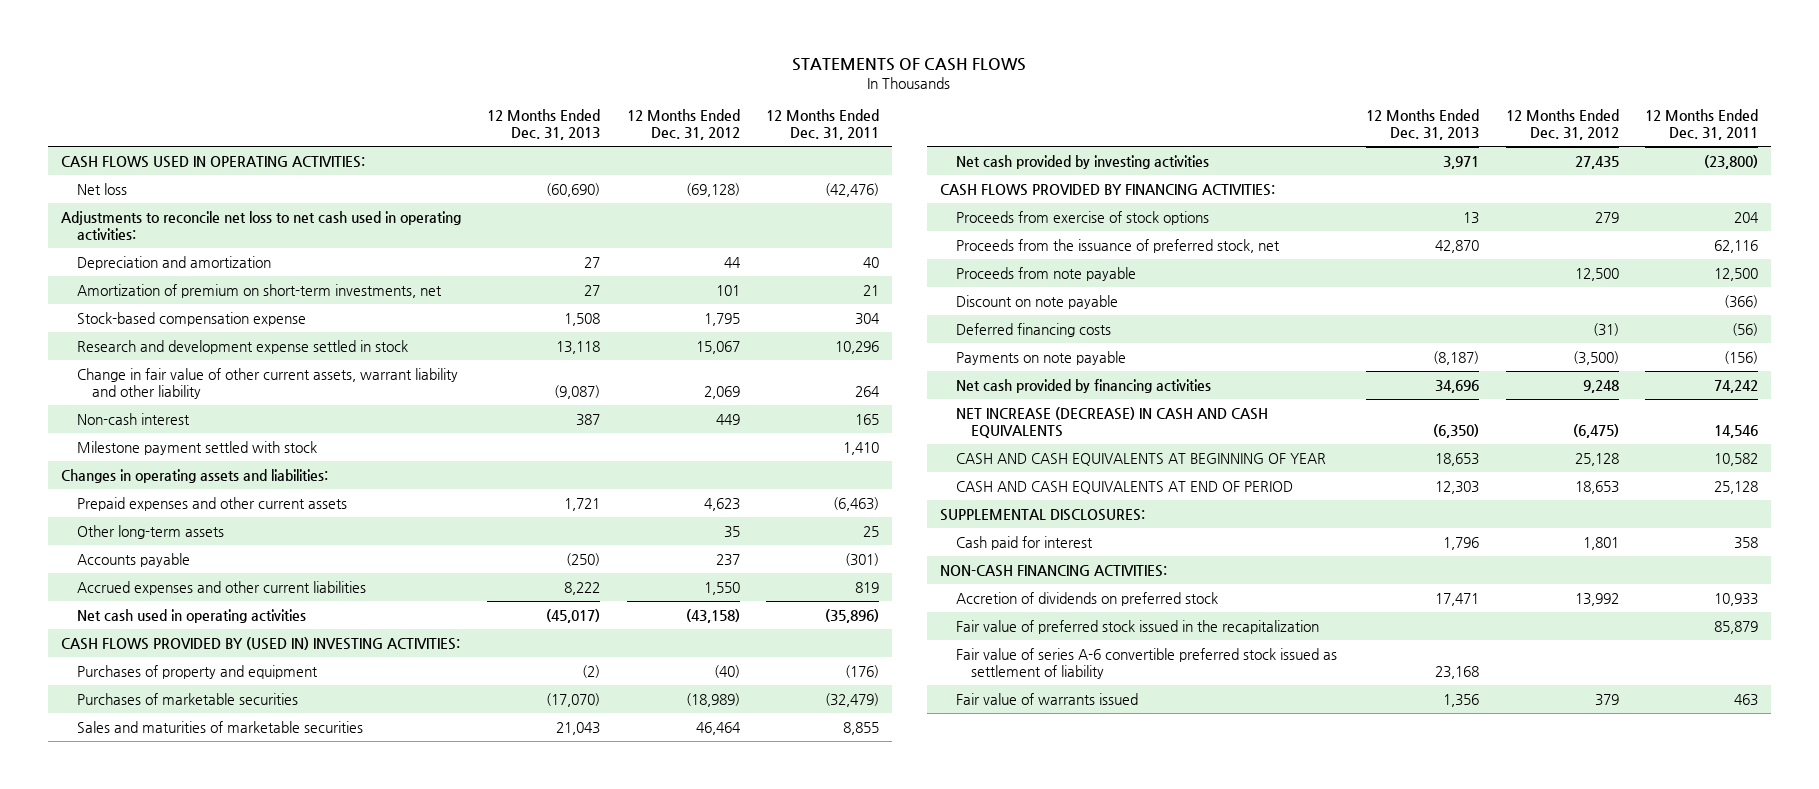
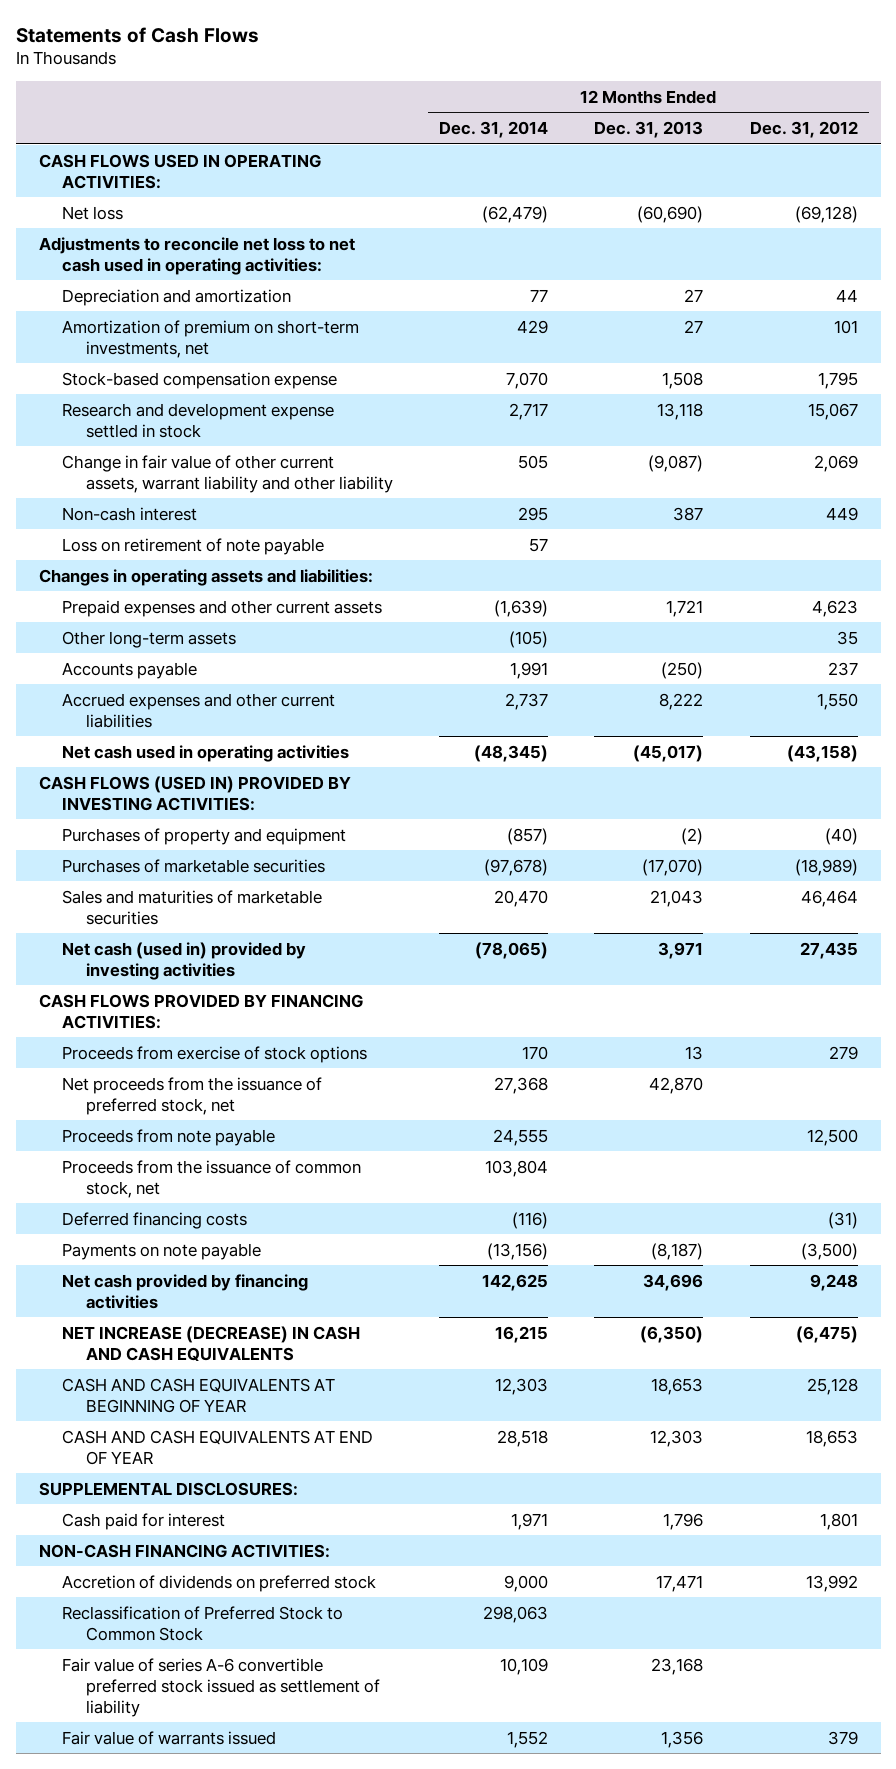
[792,58,1027,72] STATEMENTS OF CASH FLOWS -> [15,26,259,43] Statements of Cash Flows
[765,109,879,141] 12 Months Ended Dec. 31, 2011 -> none
none -> [439,121,549,139] Dec. 31, 2014
[76,440,317,455] Milestone payment settled with stock -> none
none -> [62,537,325,555] Loss on retirement of note payable
[60,636,460,650] CASH FLOWS PROVIDED BY (USED IN) INVESTING ACTIVITIES: -> [38,775,351,811] CASH FLOWS (USED IN) PROVIDED BY INVESTING ACTIVITIES:
[955,154,1209,169] Net cash provided by investing activities -> [62,941,307,980] Net cash (used in) provided by investing activities
[955,238,1280,253] Proceeds from the issuance of preferred stock, net -> [62,1076,323,1115] Net proceeds from the issuance of preferred stock, net
[955,294,1118,309] Discount on note payable -> none
none -> [62,1159,362,1198] Proceeds from the issuance of common stock, net
[955,480,1293,494] CASH AND CASH EQUIVALENTS AT END OF PERIOD -> [62,1429,374,1465] CASH AND CASH EQUIVALENTS AT END OF YEAR
[955,619,1319,634] Fair value of preferred stock issued in the recapitalization -> none
none -> [62,1605,344,1641] Reclassification of Preferred Stock to Common Stock

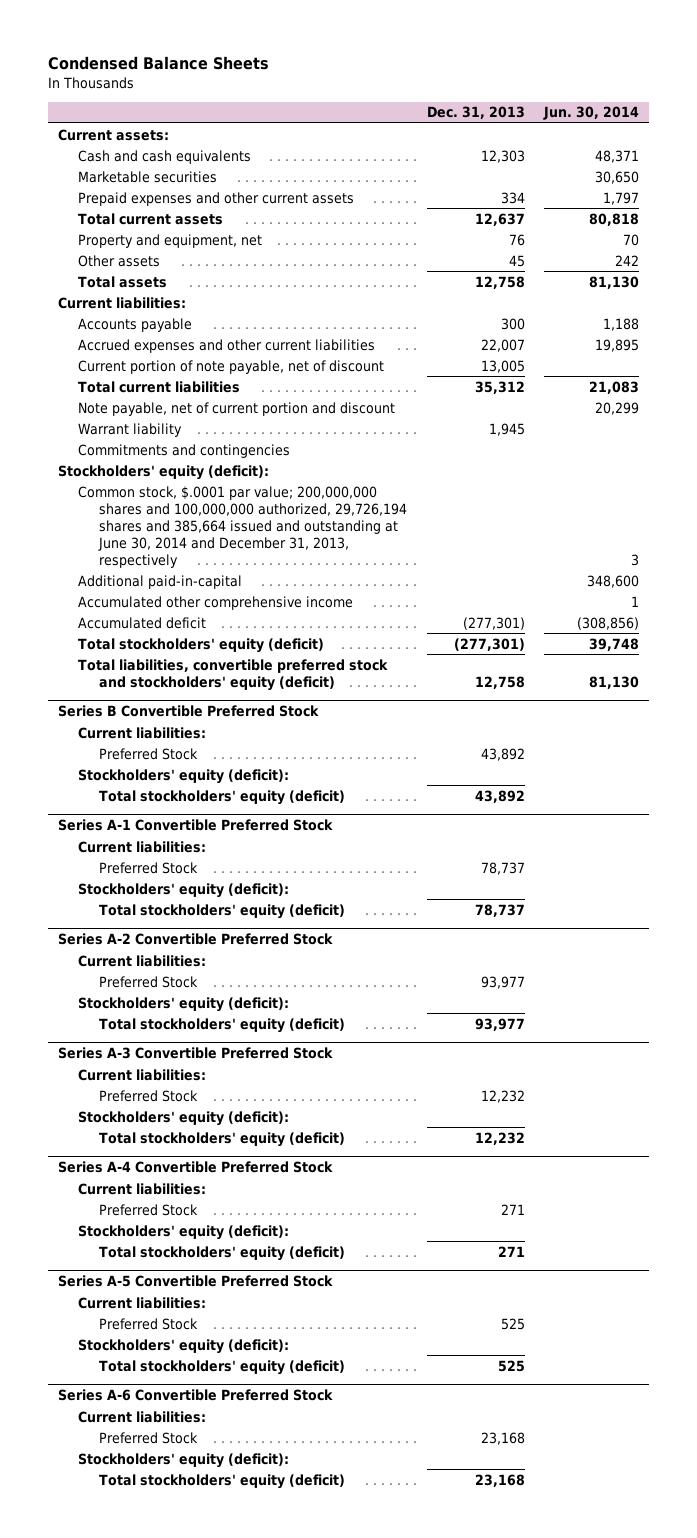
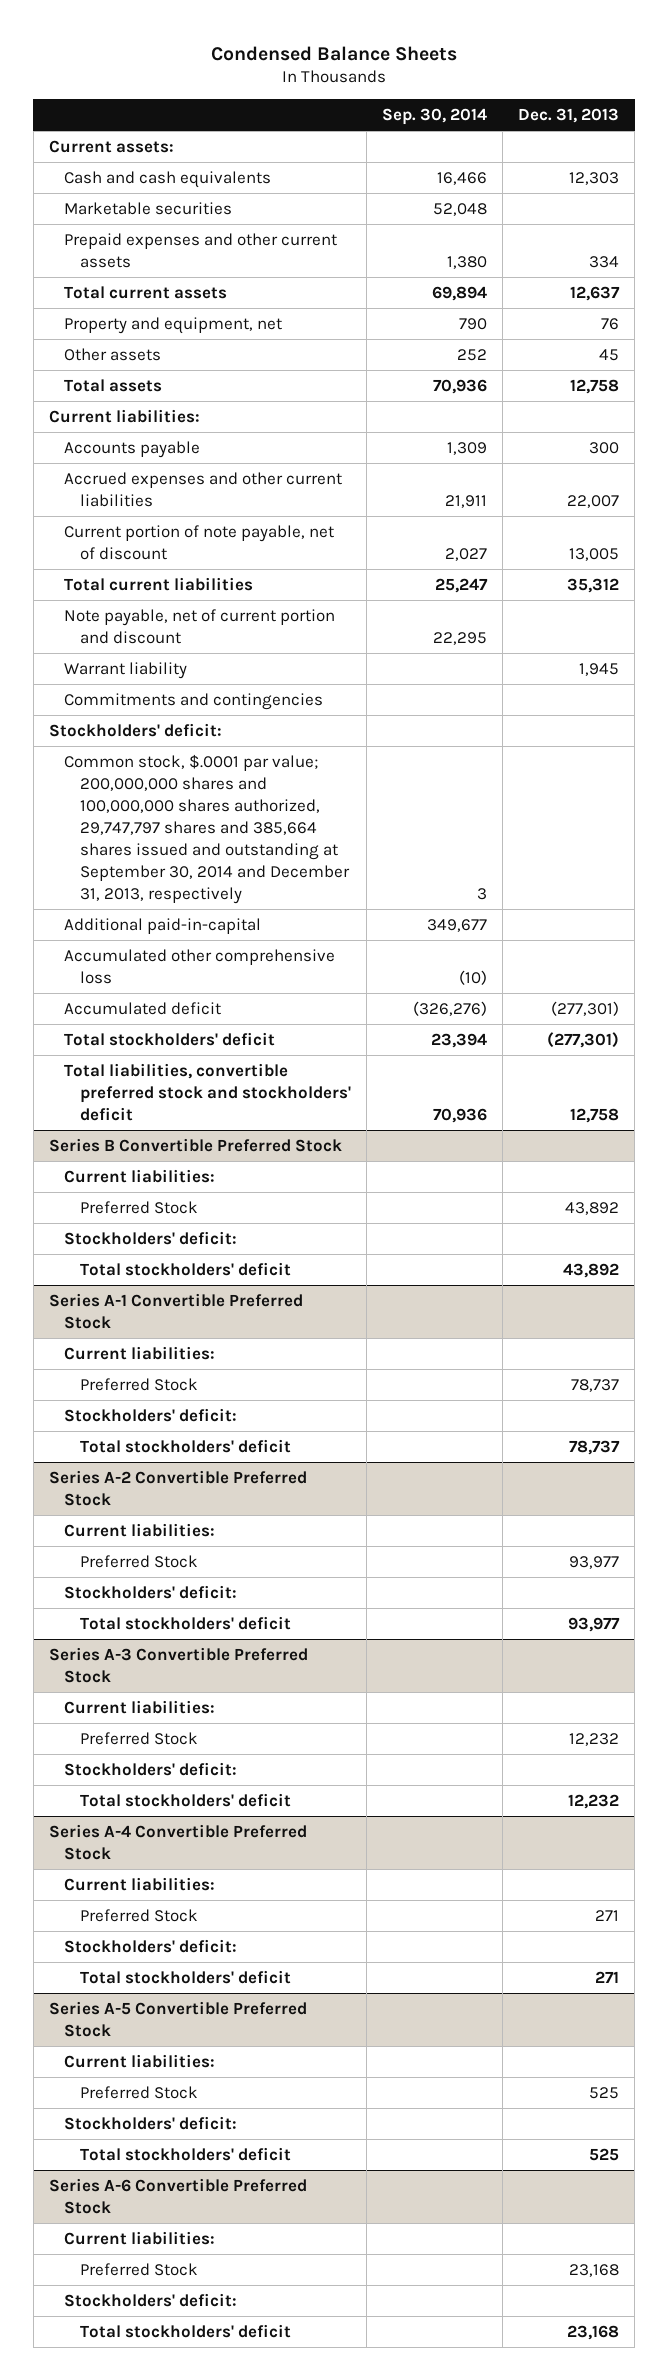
[543,106,640,121] Jun. 30, 2014 -> none
none -> [381,108,487,126] Sep. 30, 2014
[57,464,269,480] Stockholders' equity (deficit): -> [48,722,222,737] Stockholders' deficit:
[78,485,408,568] Common stock, $.0001 par value; 200,000,000 shares and 100,000,000 authorized, 29,726,194 shares and 385,664 issued and outstanding at June 30, 2014 and December 31, 2013, respectively -> [64,753,350,904] Common stock, $.0001 par value; 200,000,000 shares and 100,000,000 shares authorized, 29,747,797 shares and 385,664 shares issued and outstanding at September 30, 2014 and December 31, 2013, respectively
[78,595,354,610] Accumulated other comprehensive income -> [64,948,336,984] Accumulated other comprehensive loss
[78,637,325,653] Total stockholders' equity (deficit) -> [64,1031,276,1046] Total stockholders' deficit
[78,658,389,691] Total liabilities, convertible preferred stock and stockholders' equity (deficit) -> [64,1062,351,1121] Total liabilities, convertible preferred stock and stockholders' deficit
[78,768,290,784] Stockholders' equity (deficit): -> [64,1230,238,1245] Stockholders' deficit:
[99,789,346,805] Total stockholders' equity (deficit) -> [79,1261,291,1276] Total stockholders' deficit
[78,882,290,898] Stockholders' equity (deficit): -> [64,1407,238,1422] Stockholders' deficit:
[99,903,346,919] Total stockholders' equity (deficit) -> [79,1438,291,1453] Total stockholders' deficit
[78,996,290,1012] Stockholders' equity (deficit): -> [64,1584,238,1599] Stockholders' deficit:
[99,1017,346,1033] Total stockholders' equity (deficit) -> [79,1615,291,1630] Total stockholders' deficit
[78,1110,290,1126] Stockholders' equity (deficit): -> [64,1761,238,1776] Stockholders' deficit:
[99,1131,346,1147] Total stockholders' equity (deficit) -> [79,1792,291,1807] Total stockholders' deficit
[78,1224,290,1240] Stockholders' equity (deficit): -> [64,1938,238,1953] Stockholders' deficit:
[99,1245,346,1261] Total stockholders' equity (deficit) -> [79,1969,291,1984] Total stockholders' deficit
[78,1338,290,1354] Stockholders' equity (deficit): -> [64,2115,238,2130] Stockholders' deficit:
[99,1359,346,1375] Total stockholders' equity (deficit) -> [79,2146,291,2161] Total stockholders' deficit
[78,1452,290,1468] Stockholders' equity (deficit): -> [64,2292,238,2307] Stockholders' deficit:
[99,1473,346,1489] Total stockholders' equity (deficit) -> [79,2323,291,2338] Total stockholders' deficit

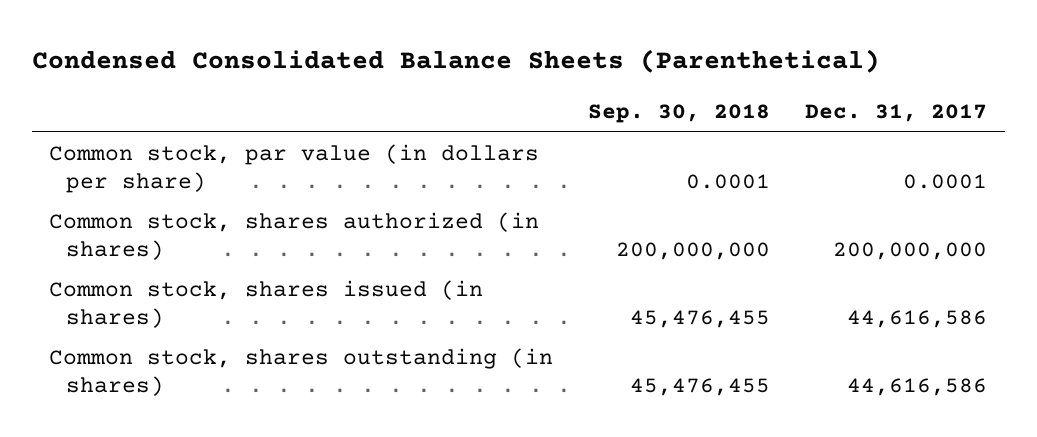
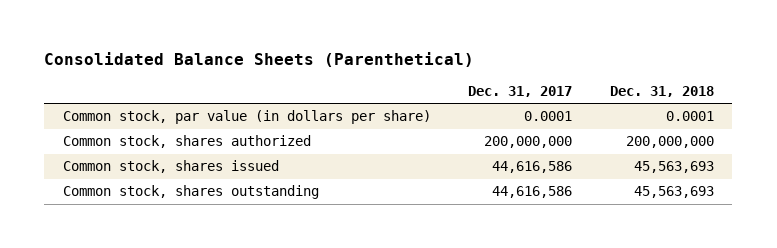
[32,48,881,73] Condensed Consolidated Balance Sheets (Parenthetical) -> [44,52,475,68] Consolidated Balance Sheets (Parenthetical)
[588,103,771,123] Sep. 30, 2018 -> none
none -> [609,85,714,97] Dec. 31, 2018
[49,212,540,260] Common stock, shares authorized (in shares) -> [63,135,312,149] Common stock, shares authorized
[49,280,484,328] Common stock, shares issued (in shares) -> [63,160,280,174] Common stock, shares issued
[49,348,554,396] Common stock, shares outstanding (in shares) -> [63,185,320,200] Common stock, shares outstanding

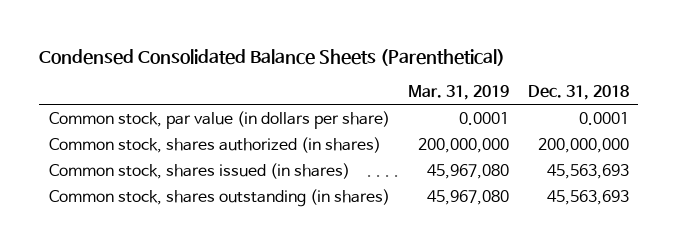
[44,52,475,68] Consolidated Balance Sheets (Parenthetical) -> [39,49,506,67] Condensed Consolidated Balance Sheets (Parenthetical)
[468,85,573,97] Dec. 31, 2017 -> none
none -> [408,85,510,101] Mar. 31, 2019
[63,135,312,149] Common stock, shares authorized -> [48,137,381,154] Common stock, shares authorized (in shares)
[63,160,280,174] Common stock, shares issued -> [48,163,350,180] Common stock, shares issued (in shares)
[63,185,320,200] Common stock, shares outstanding -> [48,189,390,208] Common stock, shares outstanding (in shares)

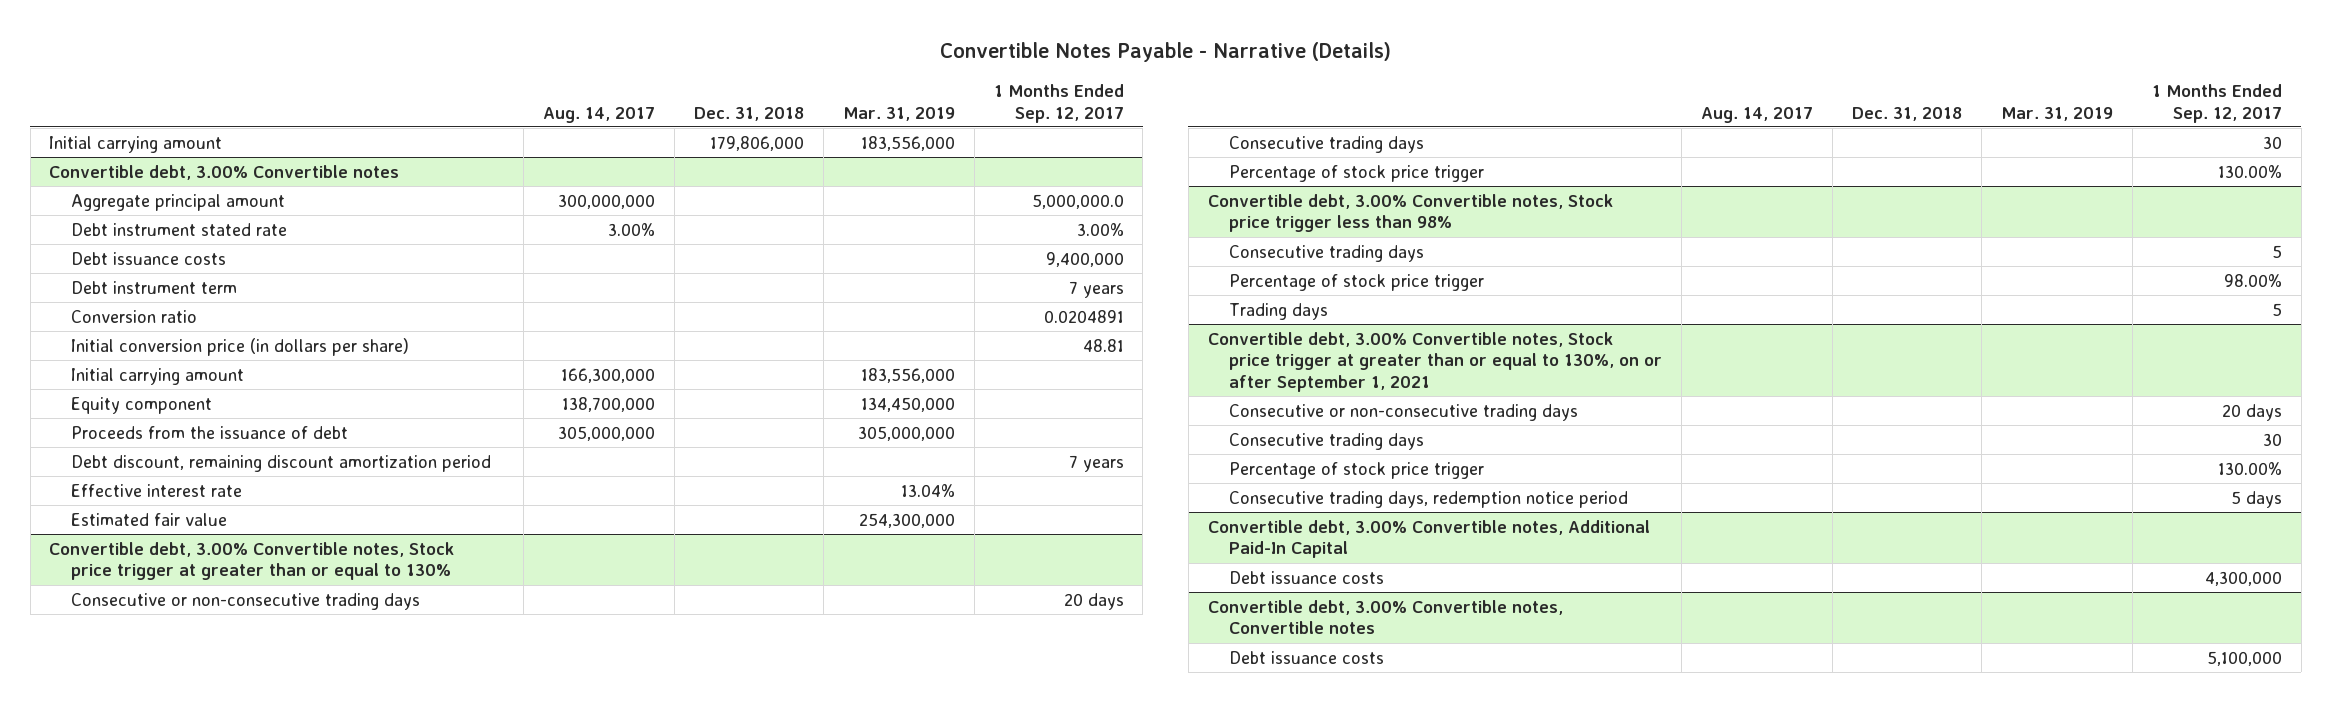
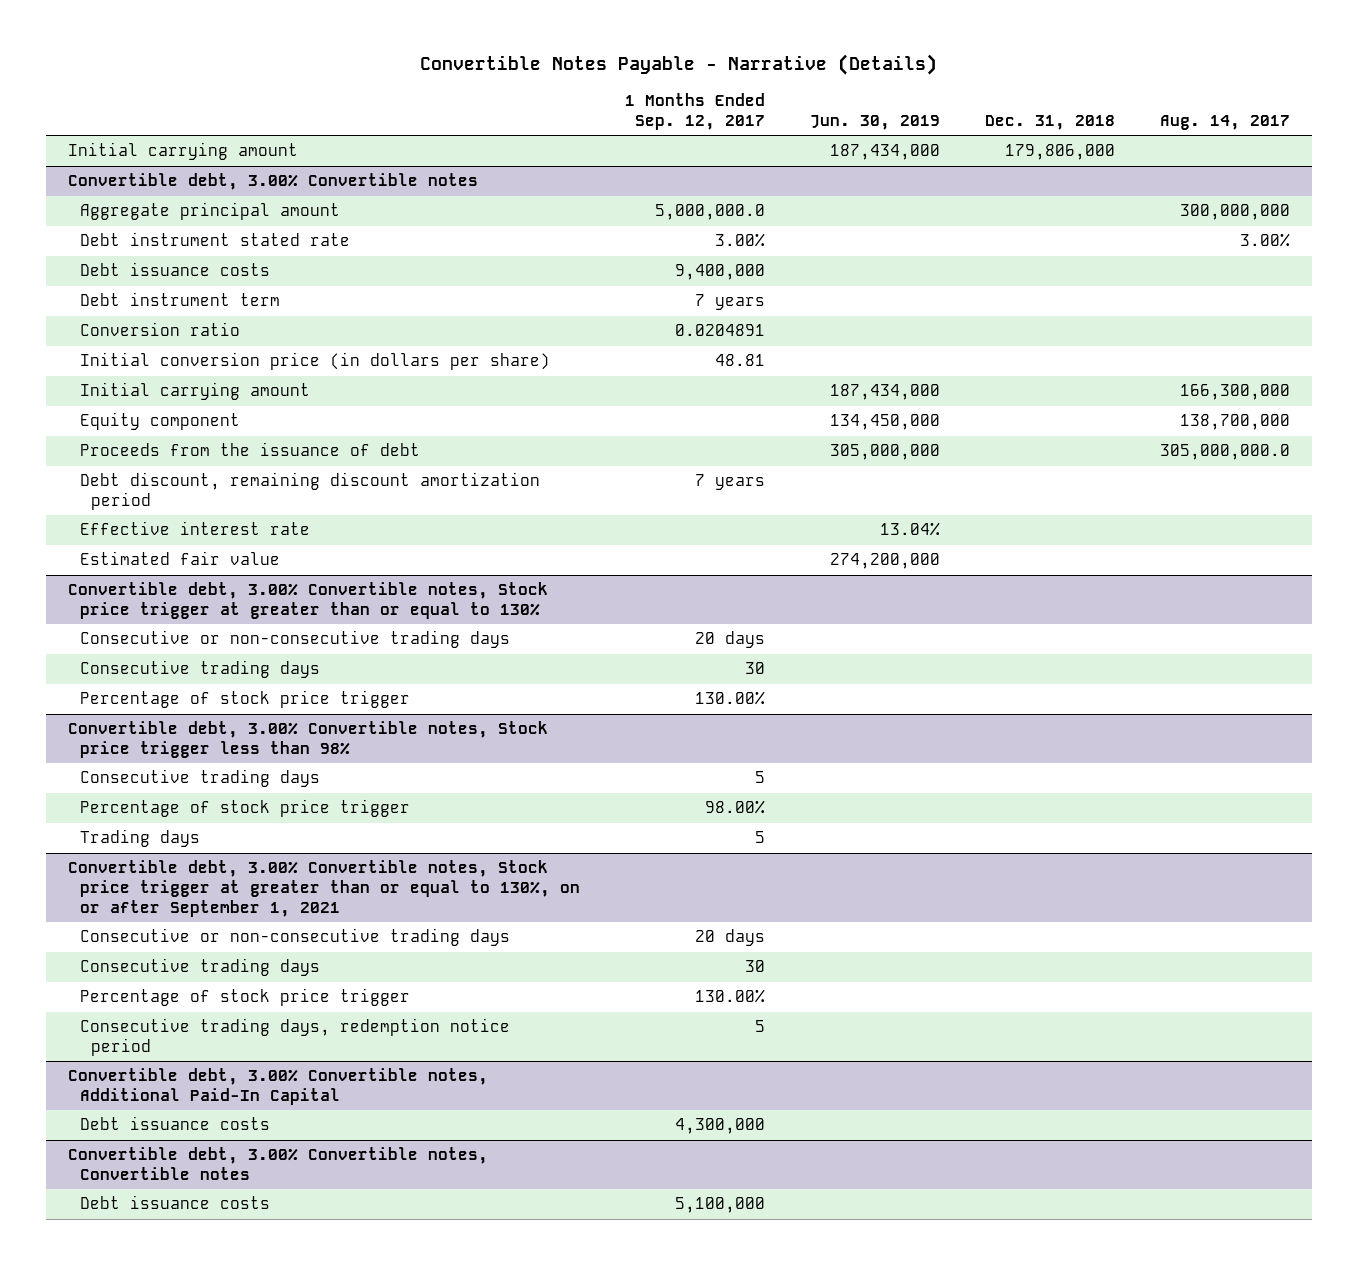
[842,106,955,121] Mar. 31, 2019 -> none
none -> [809,115,940,131] Jun. 30, 2019
[558,425,656,441] 305,000,000 -> [1159,444,1290,461] 305,000,000.0
[2230,490,2282,508] 5 days -> [754,1020,765,1033] 5

